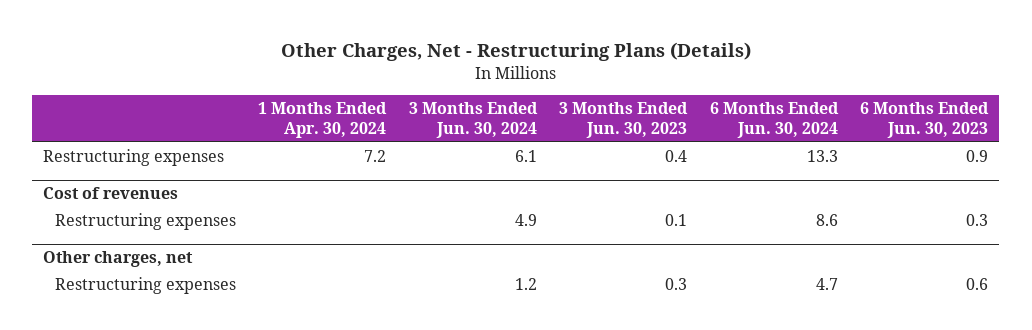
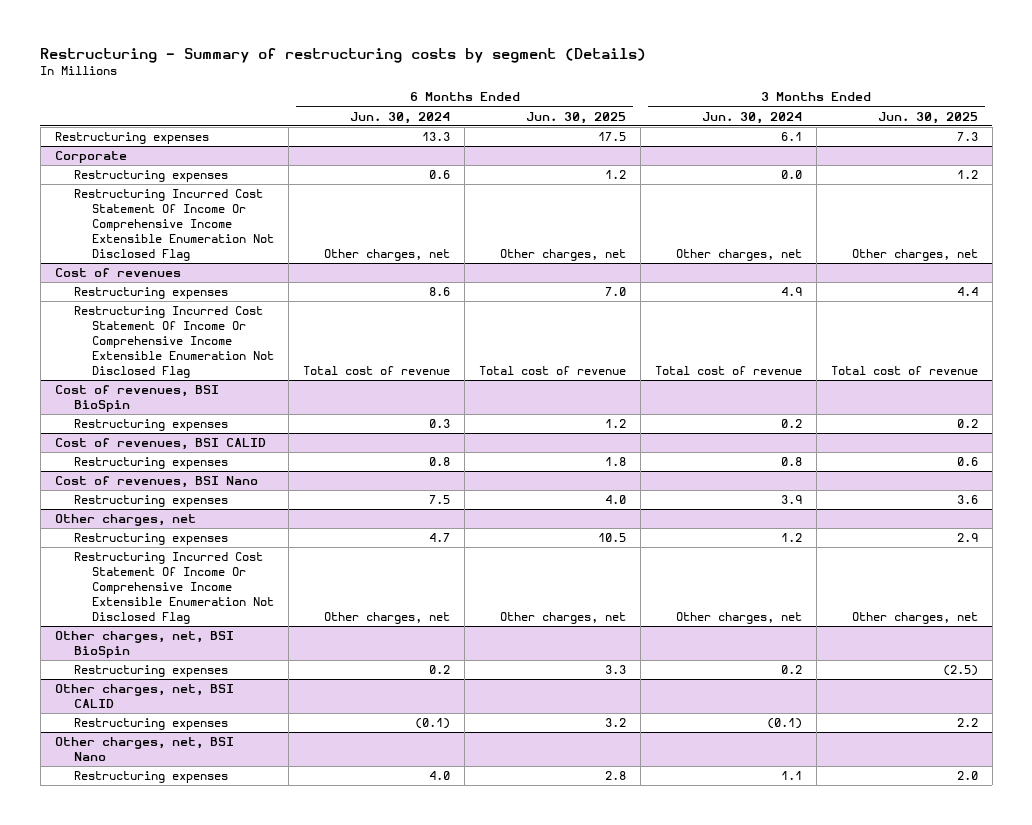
[280,42,751,62] Other Charges, Net - Restructuring Plans (Details) -> [40,47,647,63] Restructuring - Summary of restructuring costs by segment (Details)
[258,101,388,139] 1 Months Ended Apr. 30, 2024 -> none
[559,101,689,139] 3 Months Ended Jun. 30, 2023 -> none
[860,101,990,139] 6 Months Ended Jun. 30, 2023 -> none
none -> [526,111,627,124] Jun. 30, 2025
none -> [877,111,978,124] Jun. 30, 2025
none -> [54,151,127,164] Corporate
none -> [73,170,228,183] Restructuring expenses
none -> [73,189,275,261] Restructuring Incurred Cost Statement Of Income Or Comprehensive Income Extensible Enumeration Not Disclosed Flag
none -> [73,306,275,378] Restructuring Incurred Cost Statement Of Income Or Comprehensive Income Extensible Enumeration Not Disclosed Flag
none -> [54,385,219,413] Cost of revenues, BSI BioSpin
none -> [73,419,228,432] Restructuring expenses
none -> [54,438,266,451] Cost of revenues, BSI CALID
none -> [73,457,228,470] Restructuring expenses
none -> [54,476,258,489] Cost of revenues, BSI Nano
none -> [73,495,228,508] Restructuring expenses
none -> [73,552,275,624] Restructuring Incurred Cost Statement Of Income Or Comprehensive Income Extensible Enumeration Not Disclosed Flag
none -> [54,631,234,659] Other charges, net, BSI BioSpin
none -> [73,665,228,678] Restructuring expenses
none -> [54,684,234,709] Other charges, net, BSI CALID
none -> [73,718,228,731] Restructuring expenses
none -> [54,737,234,762] Other charges, net, BSI Nano
none -> [73,771,228,784] Restructuring expenses

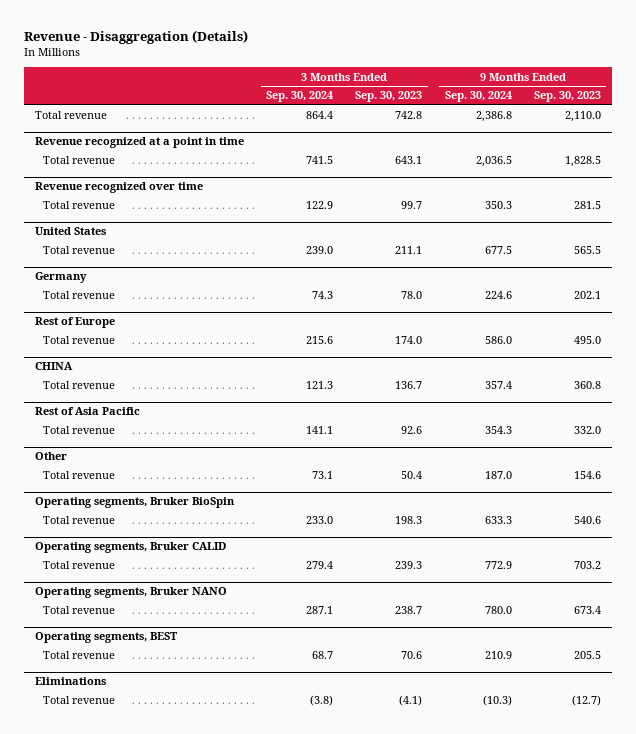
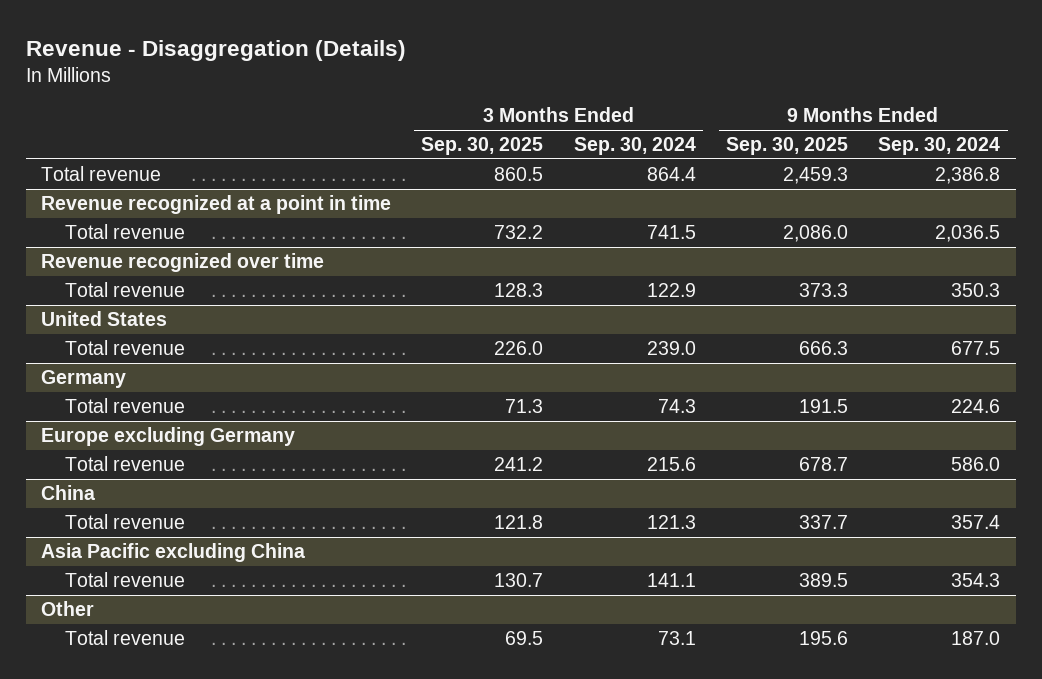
[355,91,423,103] Sep. 30, 2023 -> none
[533,91,601,103] Sep. 30, 2023 -> none
none -> [421,137,544,156] Sep. 30, 2025
none -> [726,137,849,156] Sep. 30, 2025
[35,317,116,329] Rest of Europe -> none
none -> [41,427,296,447] Europe excluding Germany
[35,362,74,371] CHINA -> [41,485,96,501] China
[35,407,141,416] Rest of Asia Pacific -> none
none -> [41,543,306,563] Asia Pacific excluding China
[35,497,236,509] Operating segments, Bruker BioSpin -> none
[43,516,116,525] Total revenue -> none
[35,542,227,554] Operating segments, Bruker CALID -> none
[43,561,116,570] Total revenue -> none
[35,587,228,599] Operating segments, Bruker NANO -> none
[43,606,116,615] Total revenue -> none
[35,632,179,644] Operating segments, BEST -> none
[43,651,116,660] Total revenue -> none
[35,677,107,686] Eliminations -> none
[43,696,116,705] Total revenue -> none

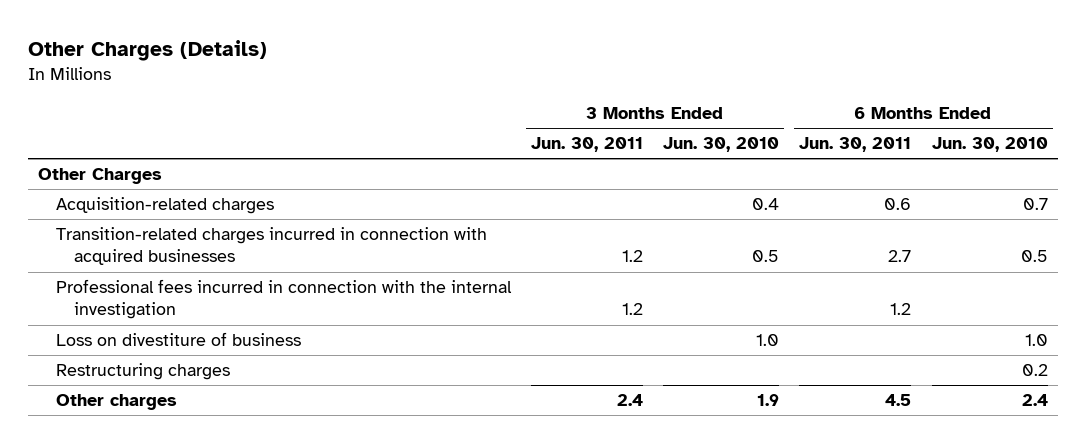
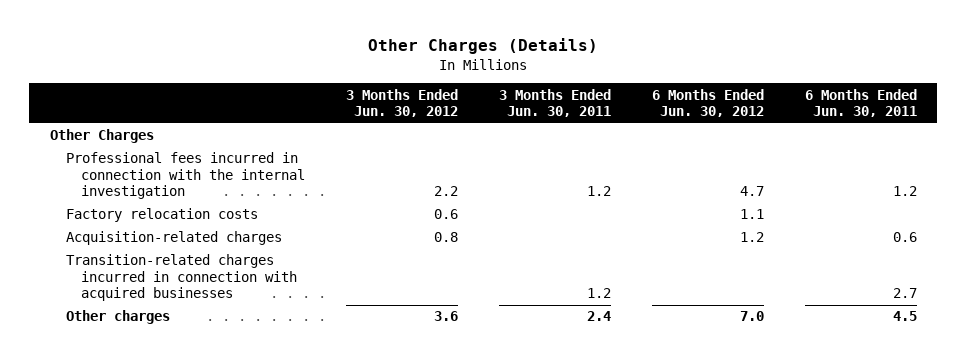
[663,137,780,153] Jun. 30, 2010 -> none
[931,137,1048,153] Jun. 30, 2010 -> none
none -> [346,88,459,118] 3 Months Ended Jun. 30, 2012
none -> [651,88,764,118] 6 Months Ended Jun. 30, 2012
[56,279,513,320] Professional fees incurred in connection with the internal investigation -> [65,152,306,200] Professional fees incurred in connection with the internal investigation
none -> [65,208,258,223] Factory relocation costs
[56,332,302,347] Loss on divestiture of business -> none
[56,363,231,381] Restructuring charges -> none

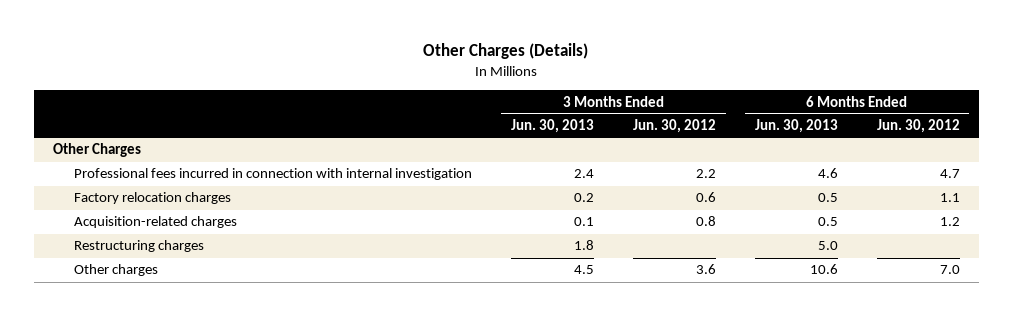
[498,88,611,118] 3 Months Ended Jun. 30, 2011 -> none
[804,88,917,118] 6 Months Ended Jun. 30, 2011 -> none
none -> [511,119,595,134] Jun. 30, 2013
none -> [754,119,838,134] Jun. 30, 2013
[65,152,306,200] Professional fees incurred in connection with the internal investigation -> [74,168,473,181] Professional fees incurred in connection with internal investigation
[65,208,258,223] Factory relocation costs -> [74,192,232,205] Factory relocation charges
[65,254,298,302] Transition-related charges incurred in connection with acquired businesses -> none
none -> [74,240,205,253] Restructuring charges

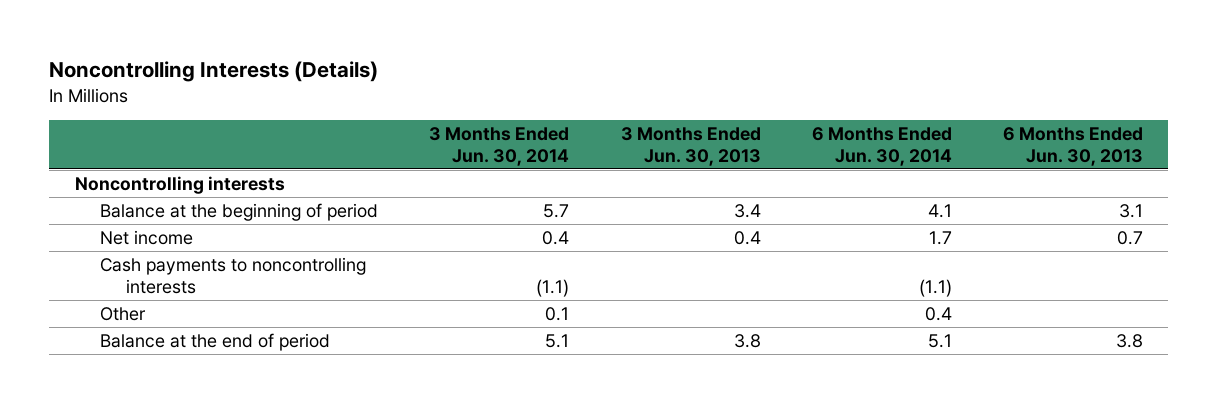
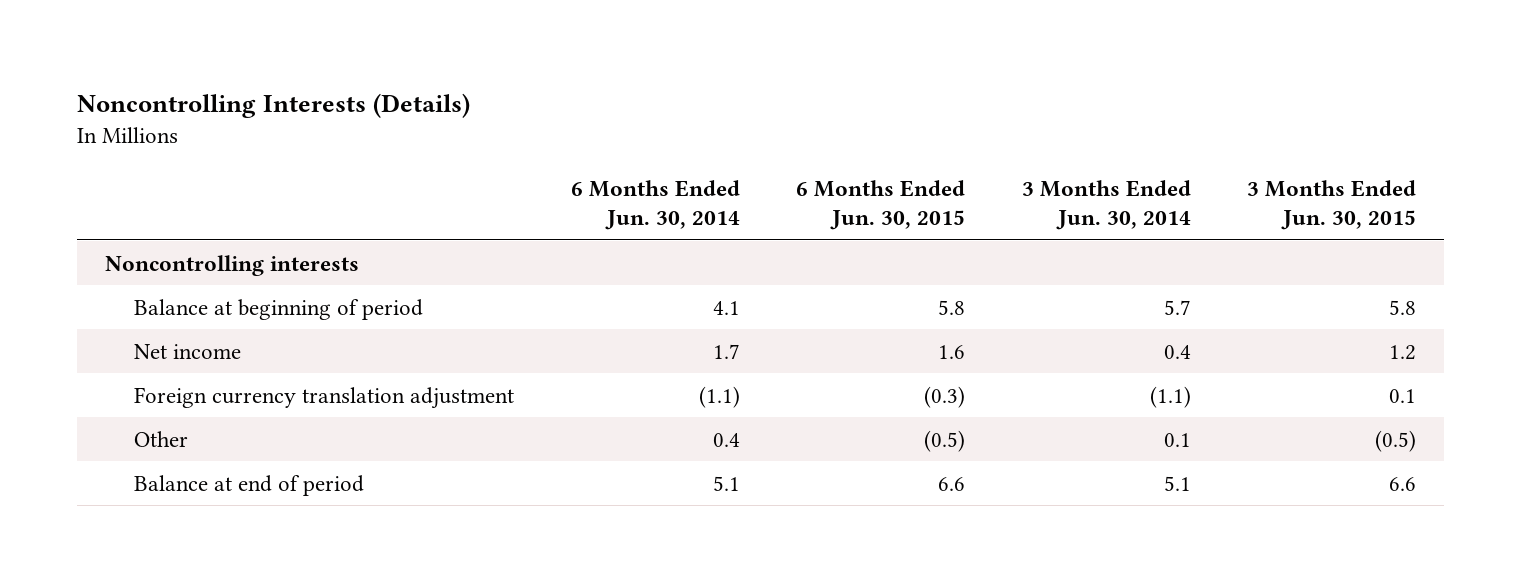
[620,126,761,166] 3 Months Ended Jun. 30, 2013 -> none
[1002,126,1143,166] 6 Months Ended Jun. 30, 2013 -> none
none -> [796,179,966,231] 6 Months Ended Jun. 30, 2015
none -> [1247,179,1417,231] 3 Months Ended Jun. 30, 2015
[100,203,379,222] Balance at the beginning of period -> [134,298,424,320] Balance at beginning of period
[100,257,367,295] Cash payments to noncontrolling interests -> [134,386,515,409] Foreign currency translation adjustment
[100,333,331,352] Balance at the end of period -> [134,474,365,496] Balance at end of period

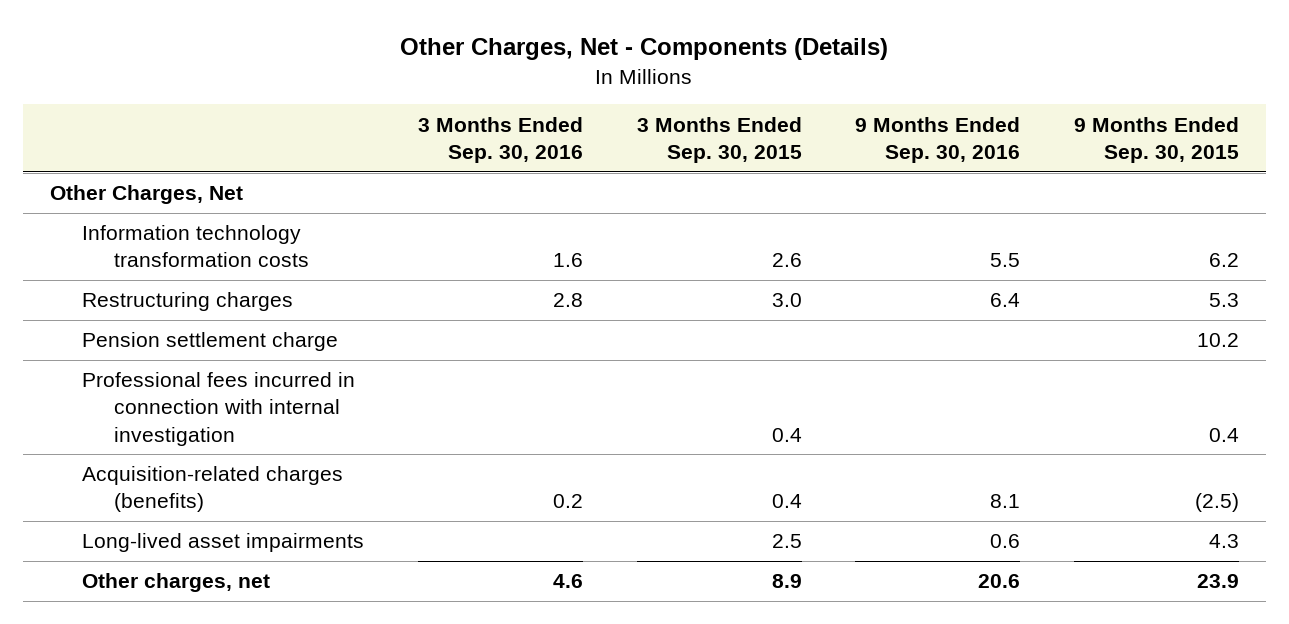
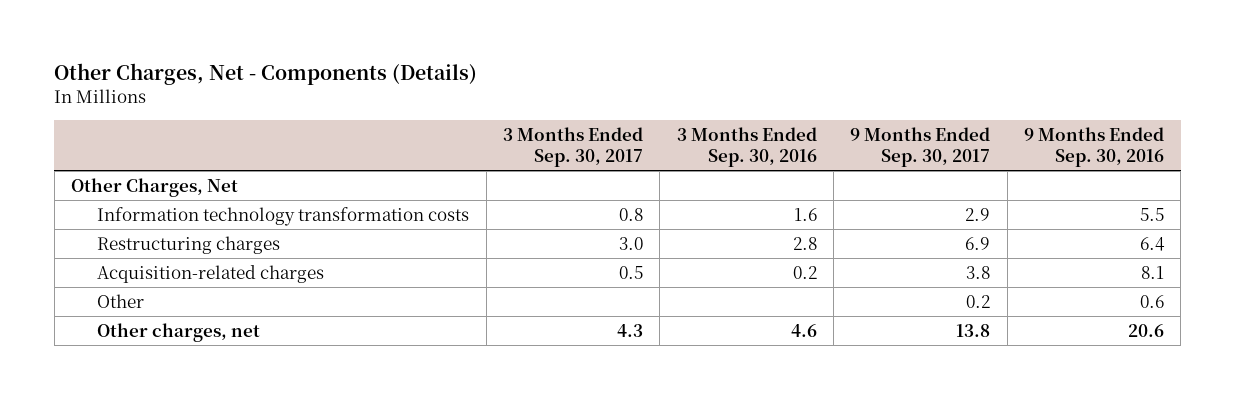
[636,116,802,163] 3 Months Ended Sep. 30, 2015 -> none
[1074,116,1240,163] 9 Months Ended Sep. 30, 2015 -> none
none -> [502,126,643,168] 3 Months Ended Sep. 30, 2017
none -> [850,126,991,168] 9 Months Ended Sep. 30, 2017
[82,332,339,352] Pension settlement charge -> none
[82,372,356,446] Professional fees incurred in connection with internal investigation -> none
[82,533,365,553] Long-lived asset impairments -> none
[82,466,344,513] Acquisition-related charges (benefits) -> [97,264,325,283] Acquisition-related charges
none -> [97,293,145,308] Other

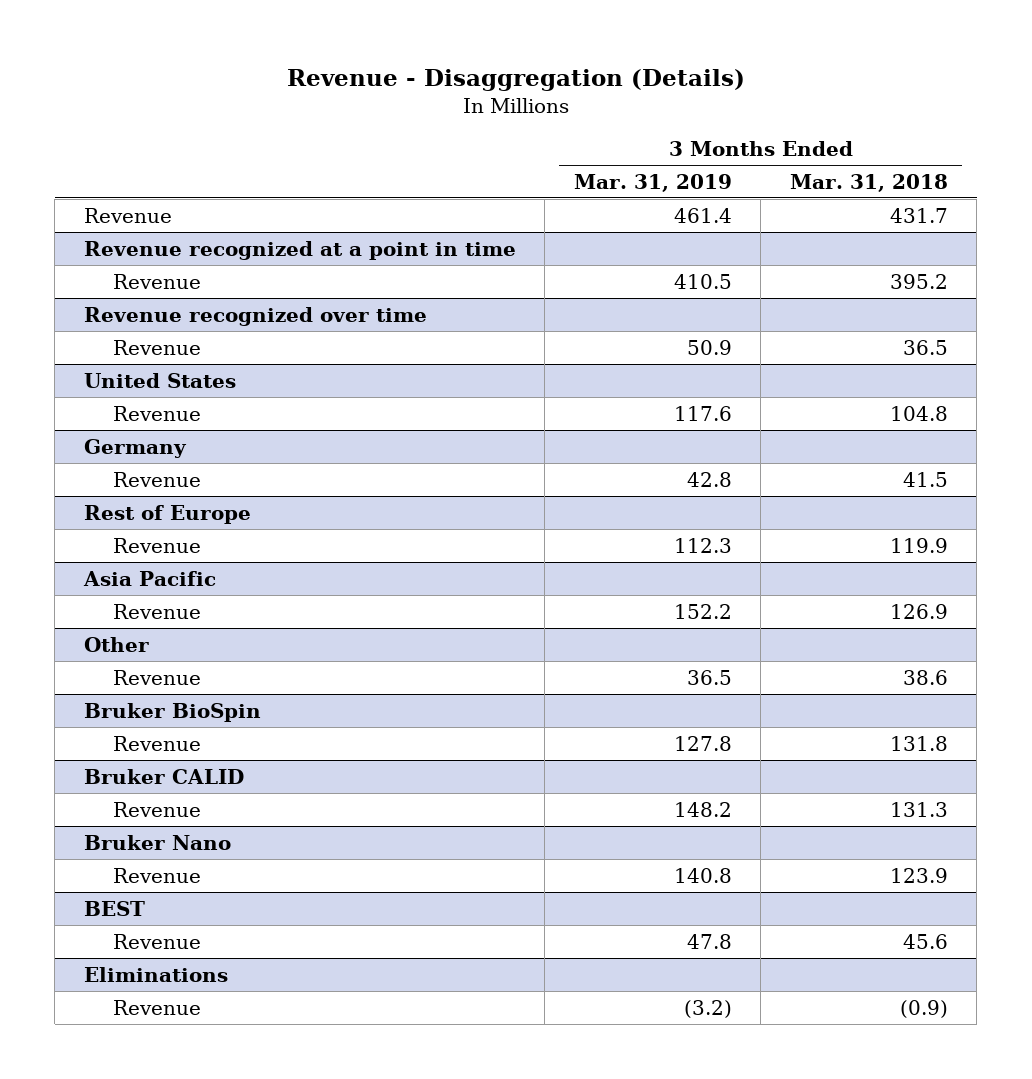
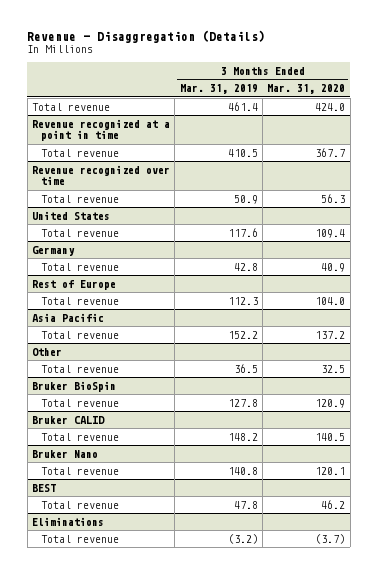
[789,173,948,192] Mar. 31, 2018 -> none
none -> [267,84,346,95] Mar. 31, 2020
[83,207,172,223] Revenue -> [32,102,111,111] Total revenue
[112,273,201,289] Revenue -> [41,148,120,157] Total revenue
[112,339,201,355] Revenue -> [41,194,120,203] Total revenue
[112,405,201,421] Revenue -> [41,228,120,237] Total revenue
[112,471,201,487] Revenue -> [41,262,120,271] Total revenue
[112,537,201,553] Revenue -> [41,296,120,305] Total revenue
[112,603,201,619] Revenue -> [41,330,120,339] Total revenue
[112,669,201,685] Revenue -> [41,364,120,373] Total revenue
[112,735,201,751] Revenue -> [41,398,120,407] Total revenue
[112,801,201,817] Revenue -> [41,432,120,441] Total revenue
[112,867,201,883] Revenue -> [41,466,120,475] Total revenue
[112,933,201,949] Revenue -> [41,500,120,509] Total revenue
[112,999,201,1015] Revenue -> [41,534,120,543] Total revenue

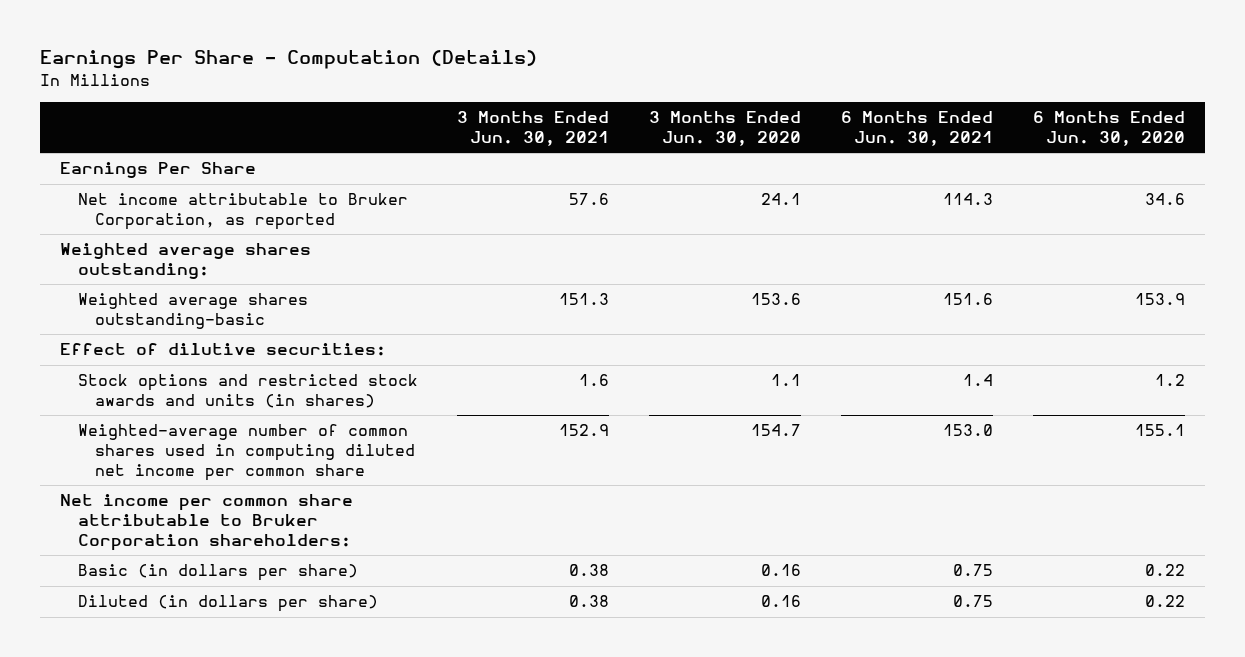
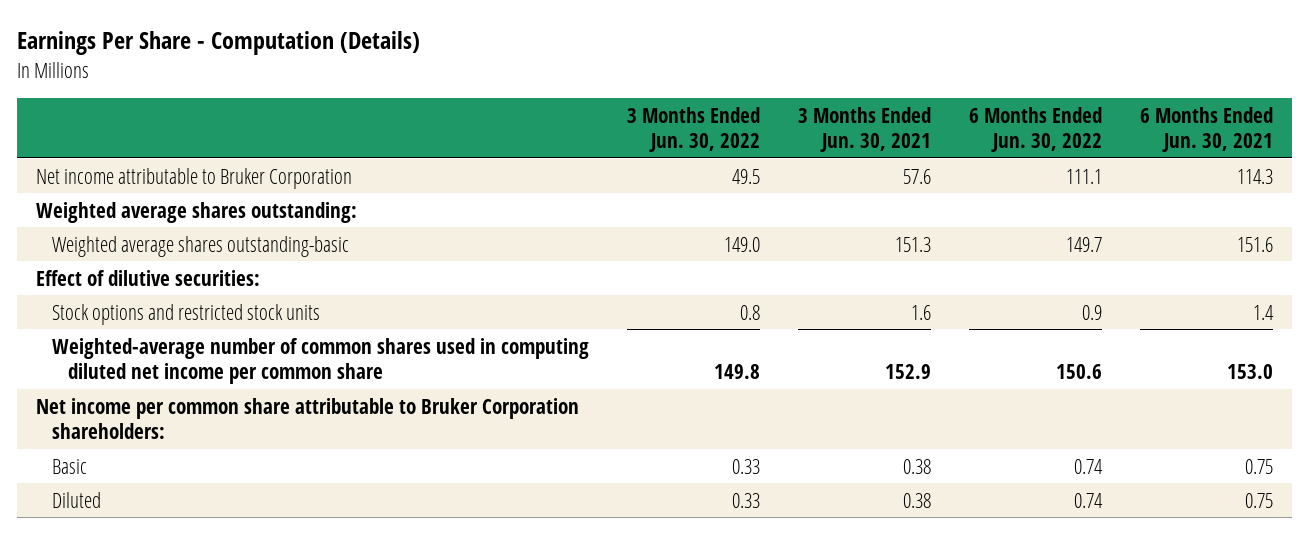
[649,110,802,146] 3 Months Ended Jun. 30, 2020 -> none
[1033,110,1186,146] 6 Months Ended Jun. 30, 2020 -> none
none -> [626,107,760,153] 3 Months Ended Jun. 30, 2022
none -> [969,107,1103,153] 6 Months Ended Jun. 30, 2022
[59,162,256,179] Earnings Per Share -> none
[77,193,408,231] Net income attributable to Bruker Corporation, as reported -> [35,167,352,189] Net income attributable to Bruker Corporation
[77,374,418,409] Stock options and restricted stock awards and units (in shares) -> [51,303,320,325] Stock options and restricted stock units
[77,564,358,582] Basic (in dollars per share) -> [51,458,87,474] Basic
[77,595,378,613] Diluted (in dollars per share) -> [51,491,101,508] Diluted

